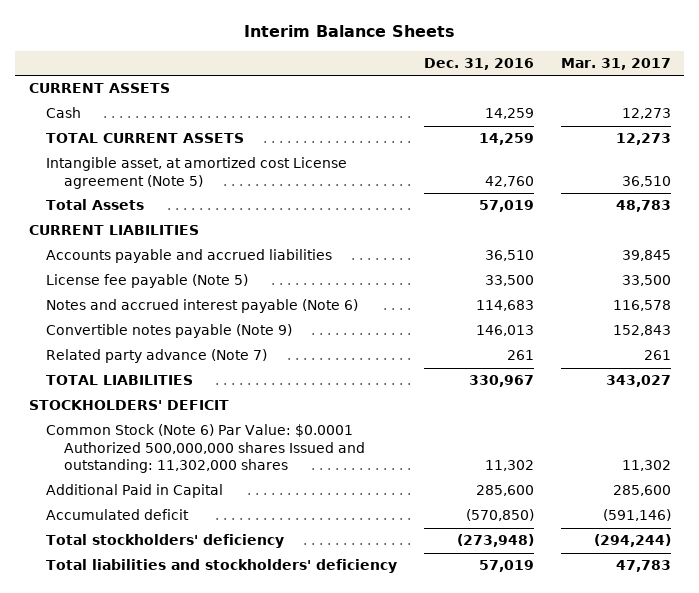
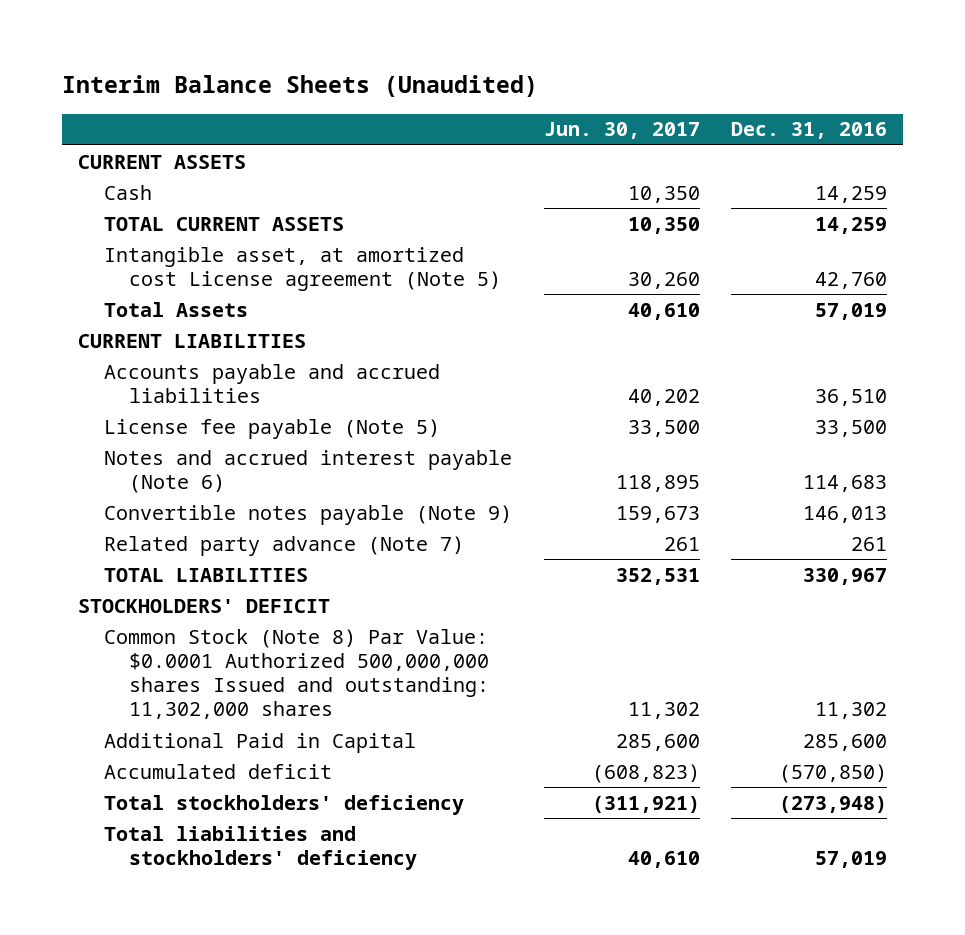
[243,25,455,38] Interim Balance Sheets -> [62,75,539,98] Interim Balance Sheets (Unaudited)
[560,58,671,71] Mar. 31, 2017 -> none
none -> [543,122,700,140] Jun. 30, 2017
[46,424,365,474] Common Stock (Note 6) Par Value: $0.0001 Authorized 500,000,000 shares Issued and outstanding: 11,302,000 shares -> [103,628,490,720] Common Stock (Note 8) Par Value: $0.0001 Authorized 500,000,000 shares Issued and outstanding: 11,302,000 shares

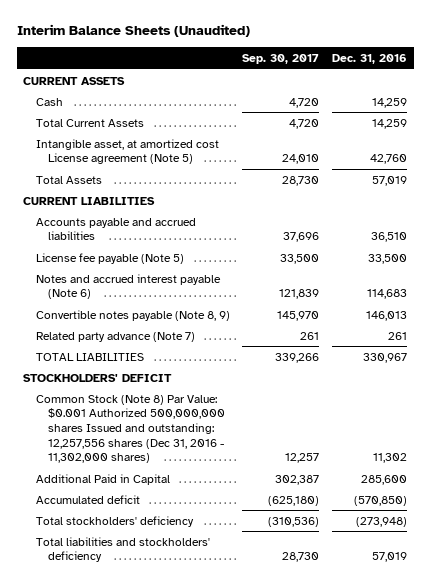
[543,122,700,140] Jun. 30, 2017 -> none
none -> [242,54,320,65] Sep. 30, 2017
[103,216,344,231] TOTAL CURRENT ASSETS -> [35,118,144,127] Total Current Assets
[103,504,512,525] Convertible notes payable (Note 9) -> [35,309,230,321] Convertible notes payable (Note 8, 9)
[103,628,490,720] Common Stock (Note 8) Par Value: $0.0001 Authorized 500,000,000 shares Issued and outstanding: 11,302,000 shares -> [35,394,226,464] Common Stock (Note 8) Par Value: $0.001 Authorized 500,000,000 shares Issued and outstanding: 12,257,556 shares (Dec 31, 2016 - 11,302,000 shares)

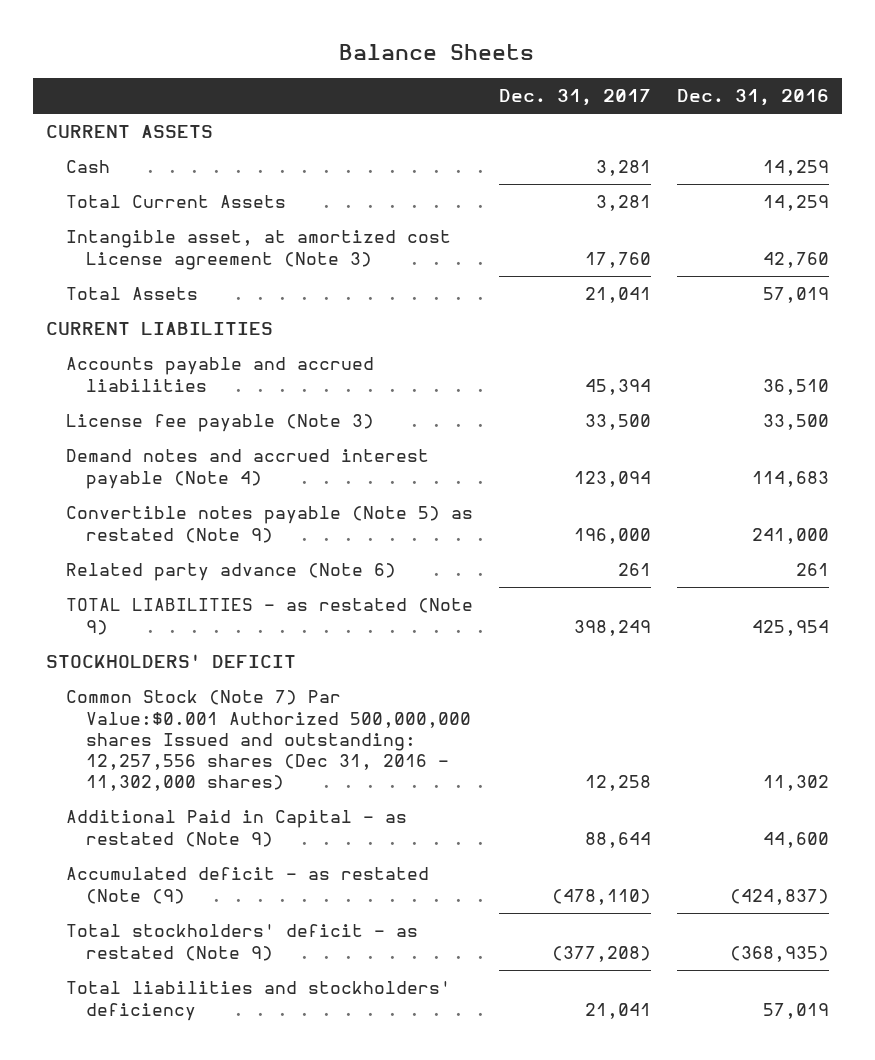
[16,24,250,38] Interim Balance Sheets (Unaudited) -> [339,44,535,61] Balance Sheets
[242,54,320,65] Sep. 30, 2017 -> none
none -> [498,89,651,107] Dec. 31, 2017
[35,138,219,165] Intangible asset, at amortized cost License agreement (Note 5) -> [66,230,452,270] Intangible asset, at amortized cost License agreement (Note 3)
[35,252,184,264] License fee payable (Note 5) -> [66,414,375,433] License fee payable (Note 3)
[35,273,221,300] Notes and accrued interest payable (Note 6) -> [66,449,430,489] Demand notes and accrued interest payable (Note 4)
[35,309,230,321] Convertible notes payable (Note 8, 9) -> [66,506,474,543] Convertible notes payable (Note 5) as restated (Note 9)
[366,310,408,321] 146,013 -> [751,527,829,544] 241,000
[35,331,195,342] Related party advance (Note 7) -> [66,563,397,582] Related party advance (Note 6)
[35,352,144,361] TOTAL LIABILITIES -> [66,598,474,635] TOTAL LIABILITIES - as restated (Note 9)
[363,352,408,363] 330,967 -> [751,619,829,636] 425,954
[35,394,226,464] Common Stock (Note 8) Par Value: $0.001 Authorized 500,000,000 shares Issued and outstanding: 12,257,556 shares (Dec 31, 2016 - 11,302,000 shares) -> [66,690,472,792] Common Stock (Note 7) Par Value:$0.001 Authorized 500,000,000 shares Issued and outstanding: 12,257,556 shares (Dec 31, 2016 - 11,302,000 shares)
[35,473,170,485] Additional Paid in Capital -> [66,810,408,847] Additional Paid in Capital - as restated (Note 9)
[361,474,408,485] 285,600 -> [762,831,829,848] 44,600
[35,494,140,504] Accumulated deficit -> [66,867,430,904] Accumulated deficit - as restated (Note (9)
[354,495,408,506] (570,850) -> [729,888,829,905] (424,837)
[35,515,194,527] Total stockholders' deficiency -> [66,924,419,961] Total stockholders' deficit - as restated (Note 9)
[356,516,408,527] (273,948) -> [729,945,829,962] (368,935)

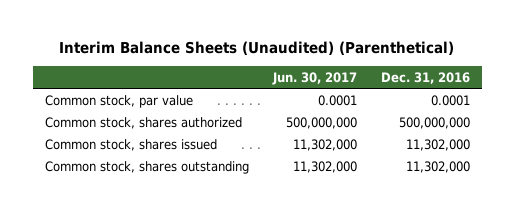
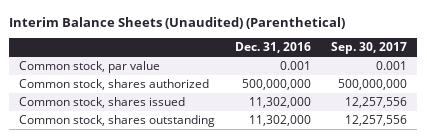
[271,71,357,85] Jun. 30, 2017 -> none
none -> [331,42,408,55] Sep. 30, 2017
[430,94,470,106] 0.0001 -> [280,60,312,70] 0.001

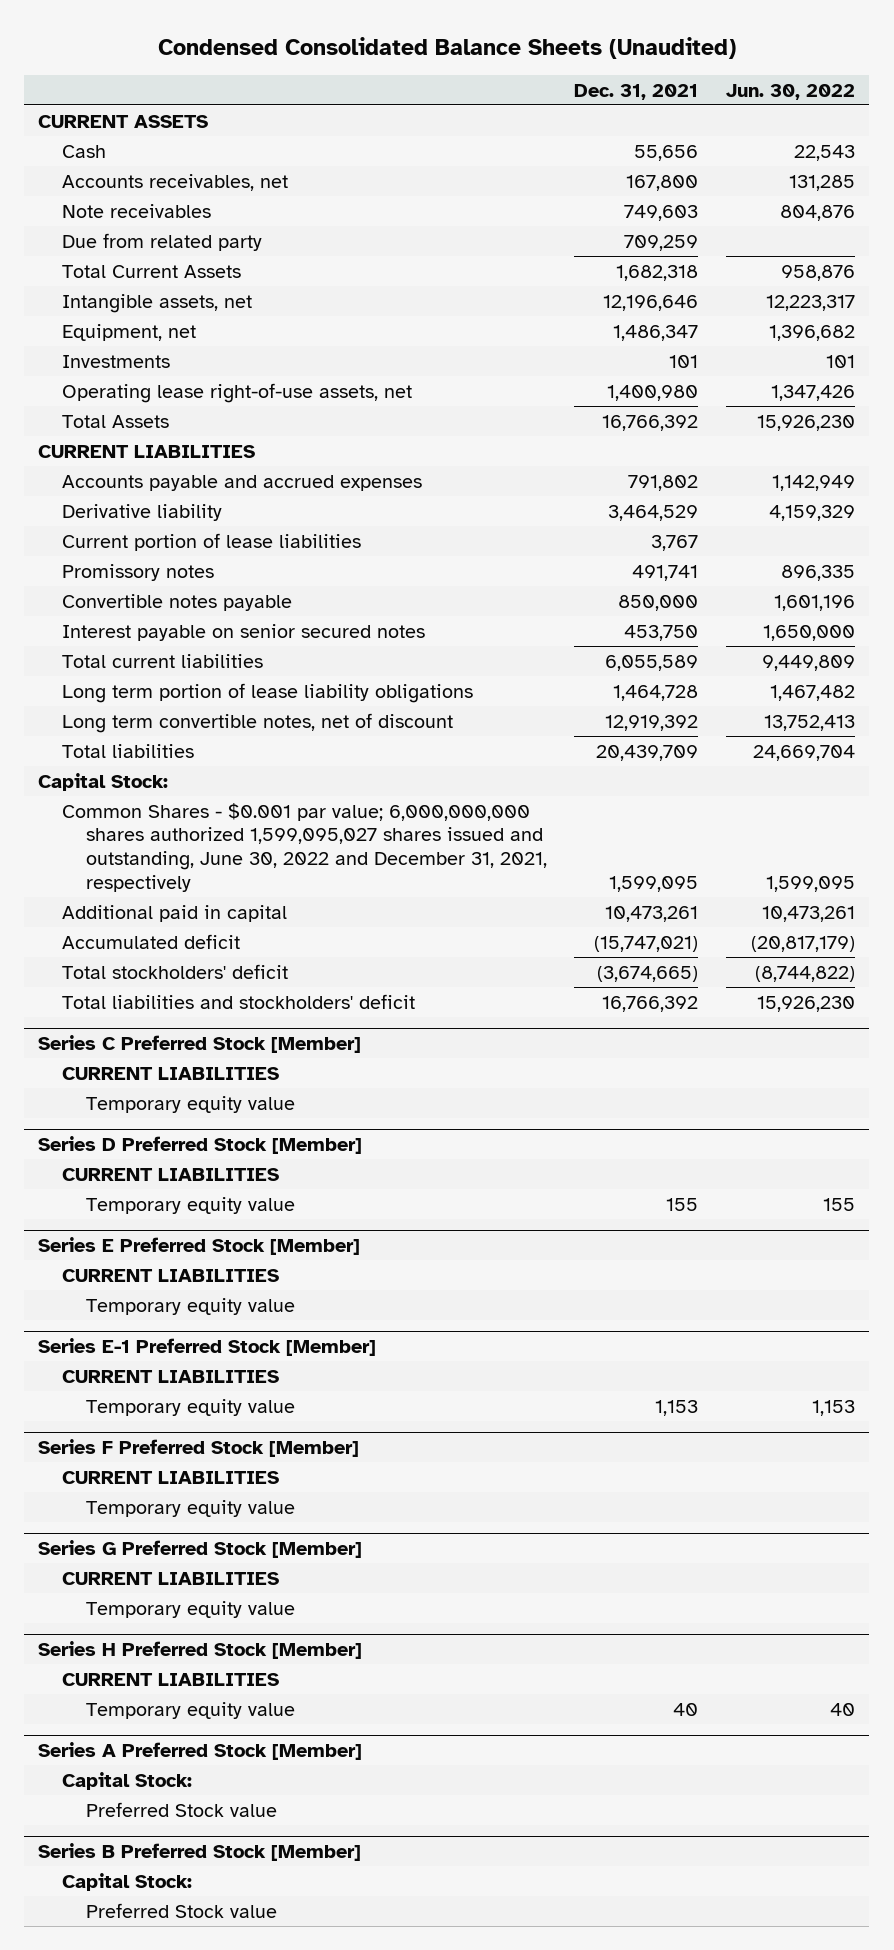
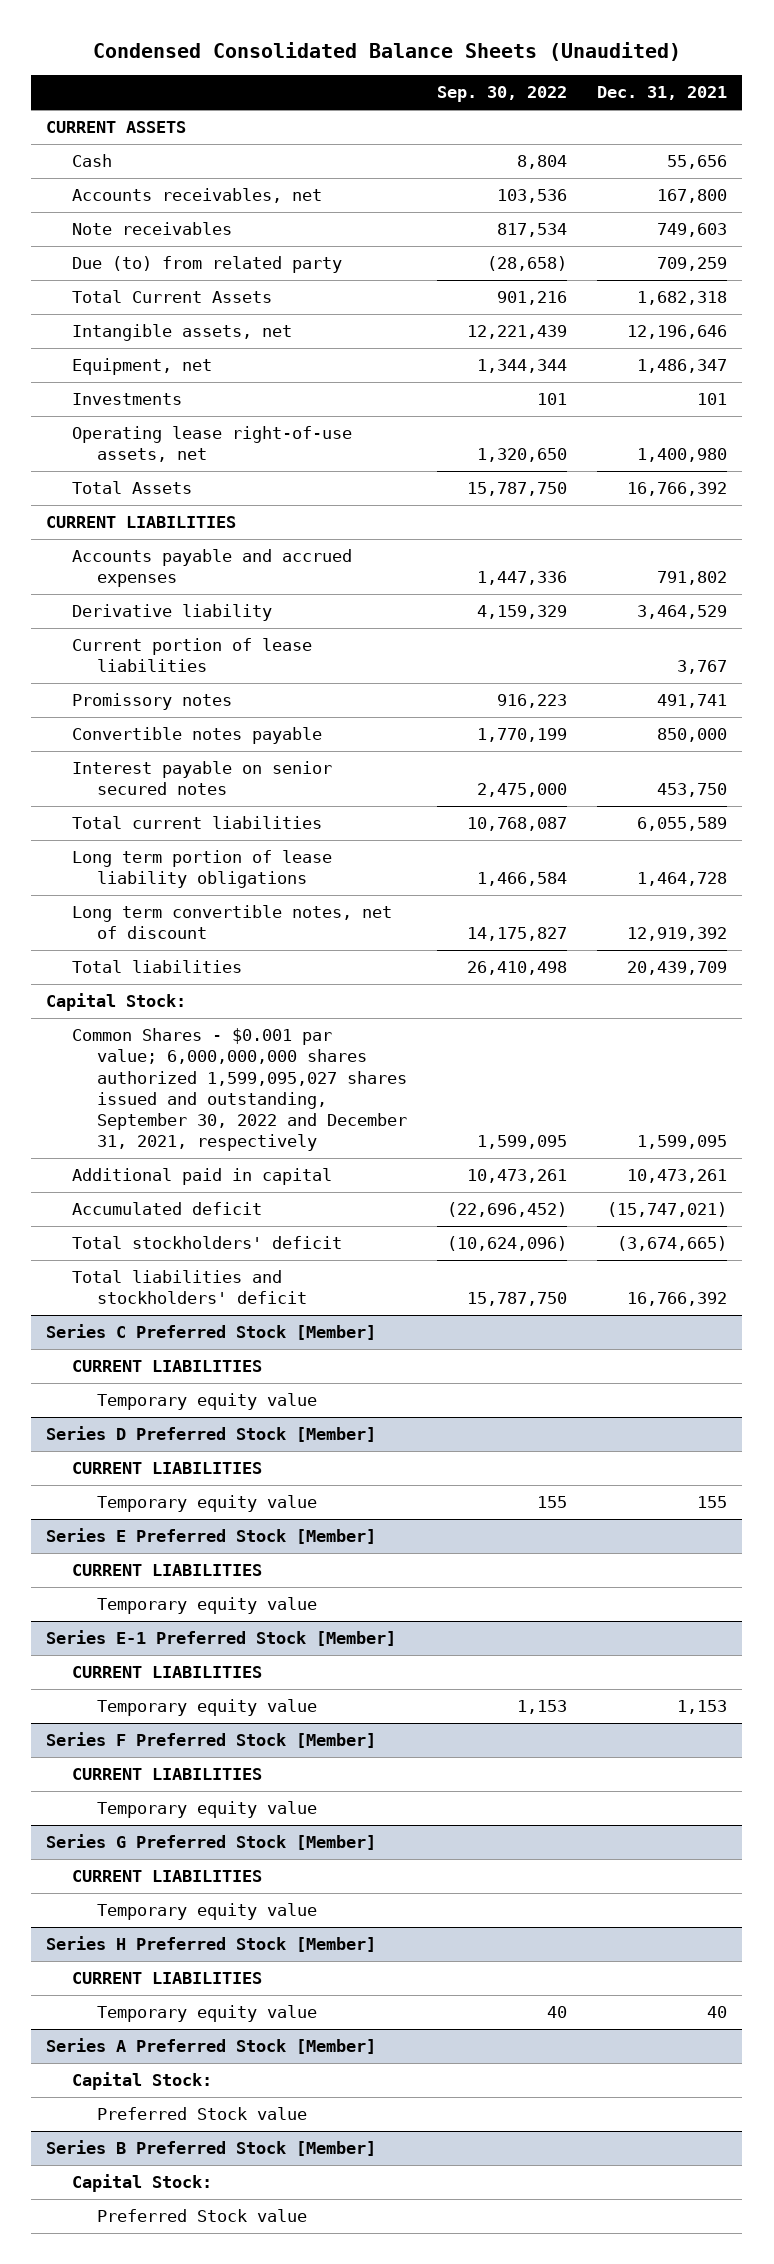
[726,83,856,100] Jun. 30, 2022 -> none
none -> [437,86,568,103] Sep. 30, 2022
[62,232,263,251] Due from related party -> [71,256,342,274] Due (to) from related party
[62,802,547,892] Common Shares - $0.001 par value; 6,000,000,000 shares authorized 1,599,095,027 shares issued and outstanding, June 30, 2022 and December 31, 2021, respectively -> [71,1028,408,1151] Common Shares - $0.001 par value; 6,000,000,000 shares authorized 1,599,095,027 shares issued and outstanding, September 30, 2022 and December 31, 2021, respectively

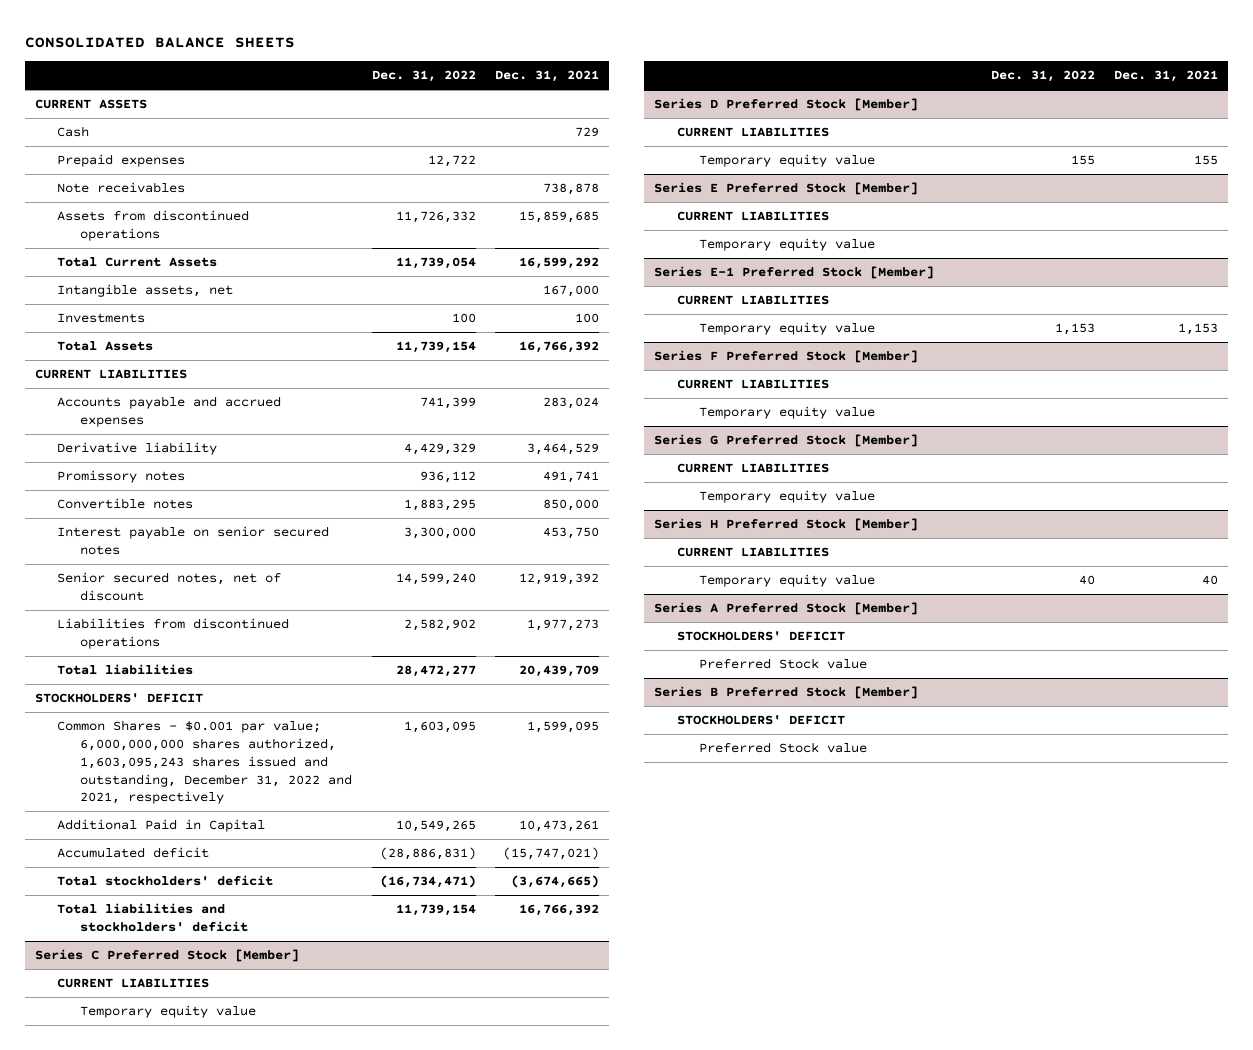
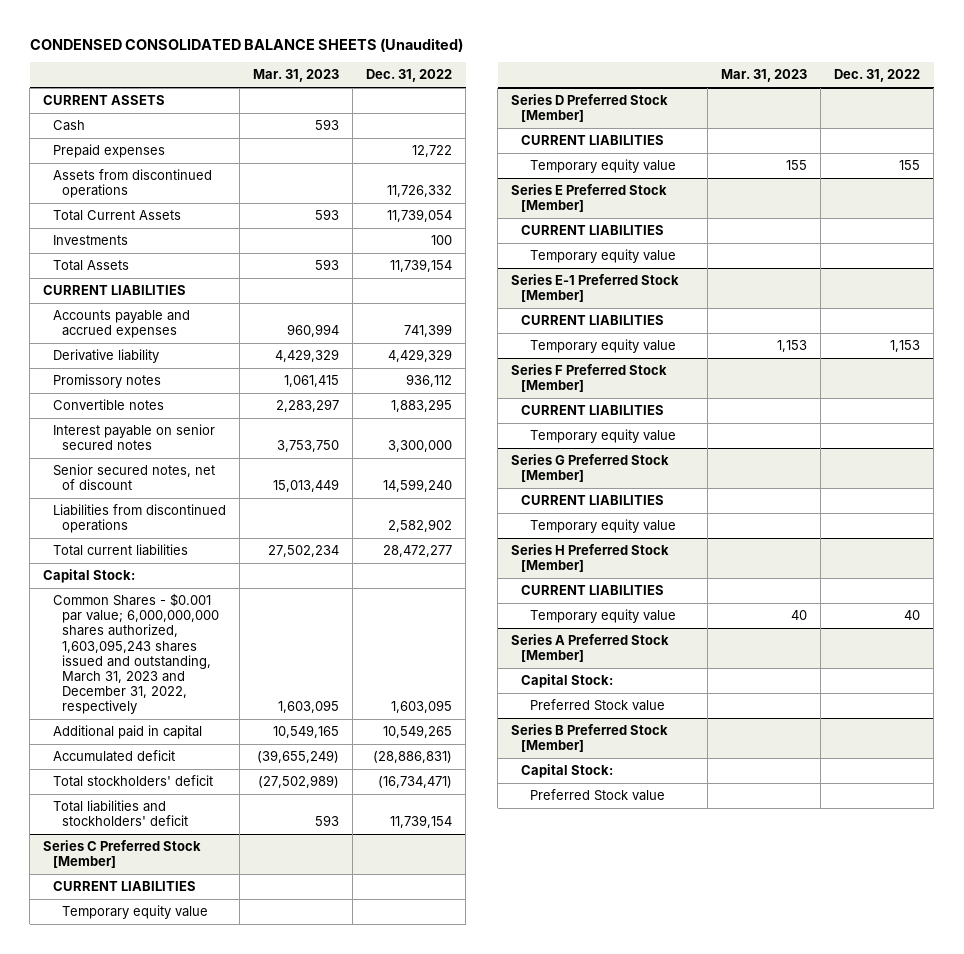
[24,36,295,48] CONSOLIDATED BALANCE SHEETS -> [29,37,463,52] CONDENSED CONSOLIDATED BALANCE SHEETS (Unaudited)
[495,70,600,83] Dec. 31, 2021 -> none
none -> [253,69,340,83] Mar. 31, 2023
[57,182,186,194] Note receivables -> none
[57,284,234,298] Intangible assets, net -> none
[34,693,203,704] STOCKHOLDERS' DEFICIT -> none
[57,664,194,676] Total liabilities -> [52,544,188,557] Total current liabilities
none -> [43,569,136,584] Capital Stock:
[57,720,352,805] Common Shares - $0.001 par value; 6,000,000,000 shares authorized, 1,603,095,243 shares issued and outstanding, December 31, 2022 and 2021, respectively -> [52,593,220,715] Common Shares - $0.001 par value; 6,000,000,000 shares authorized, 1,603,095,243 shares issued and outstanding, March 31, 2023 and December 31, 2022, respectively
[57,819,266,833] Additional Paid in Capital -> [52,725,202,740] Additional paid in capital
[676,631,845,642] STOCKHOLDERS' DEFICIT -> none
none -> [520,674,613,689] Capital Stock:
[676,715,845,726] STOCKHOLDERS' DEFICIT -> none
none -> [520,764,613,779] Capital Stock:

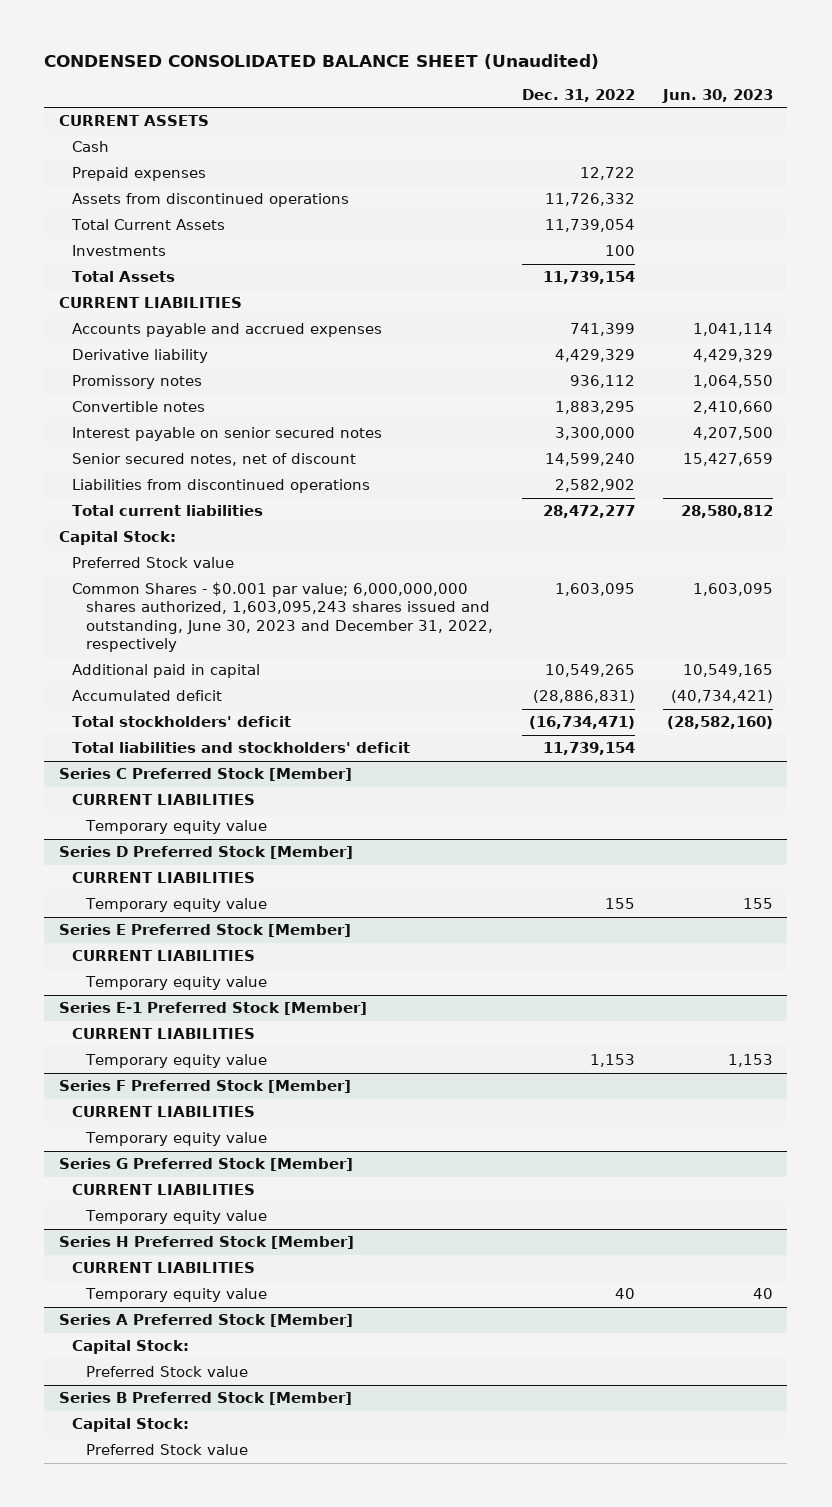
[29,37,463,52] CONDENSED CONSOLIDATED BALANCE SHEETS (Unaudited) -> [44,53,600,69] CONDENSED CONSOLIDATED BALANCE SHEET (Unaudited)
[253,69,340,83] Mar. 31, 2023 -> none
none -> [662,88,774,103] Jun. 30, 2023
none -> [72,557,235,569] Preferred Stock value
[52,593,220,715] Common Shares - $0.001 par value; 6,000,000,000 shares authorized, 1,603,095,243 shares issued and outstanding, March 31, 2023 and December 31, 2022, respectively -> [72,582,494,652] Common Shares - $0.001 par value; 6,000,000,000 shares authorized, 1,603,095,243 shares issued and outstanding, June 30, 2023 and December 31, 2022, respectively

